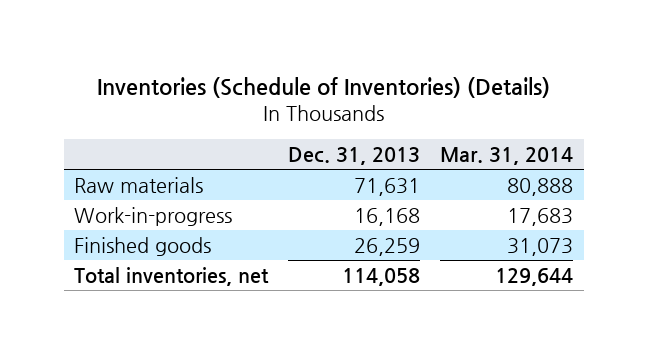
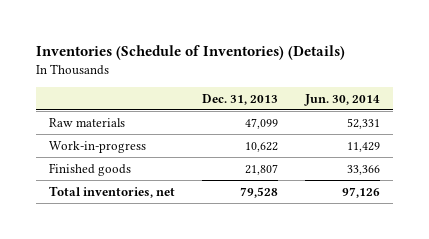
[440,146,574,165] Mar. 31, 2014 -> none
none -> [303,93,380,106] Jun. 30, 2014
[354,177,421,196] 71,631 -> [245,117,279,129] 47,099
[354,207,421,226] 16,168 -> [245,141,279,152] 10,622
[354,237,421,256] 26,259 -> [245,163,279,175] 21,807
[342,267,421,286] 114,058 -> [240,186,279,198] 79,528

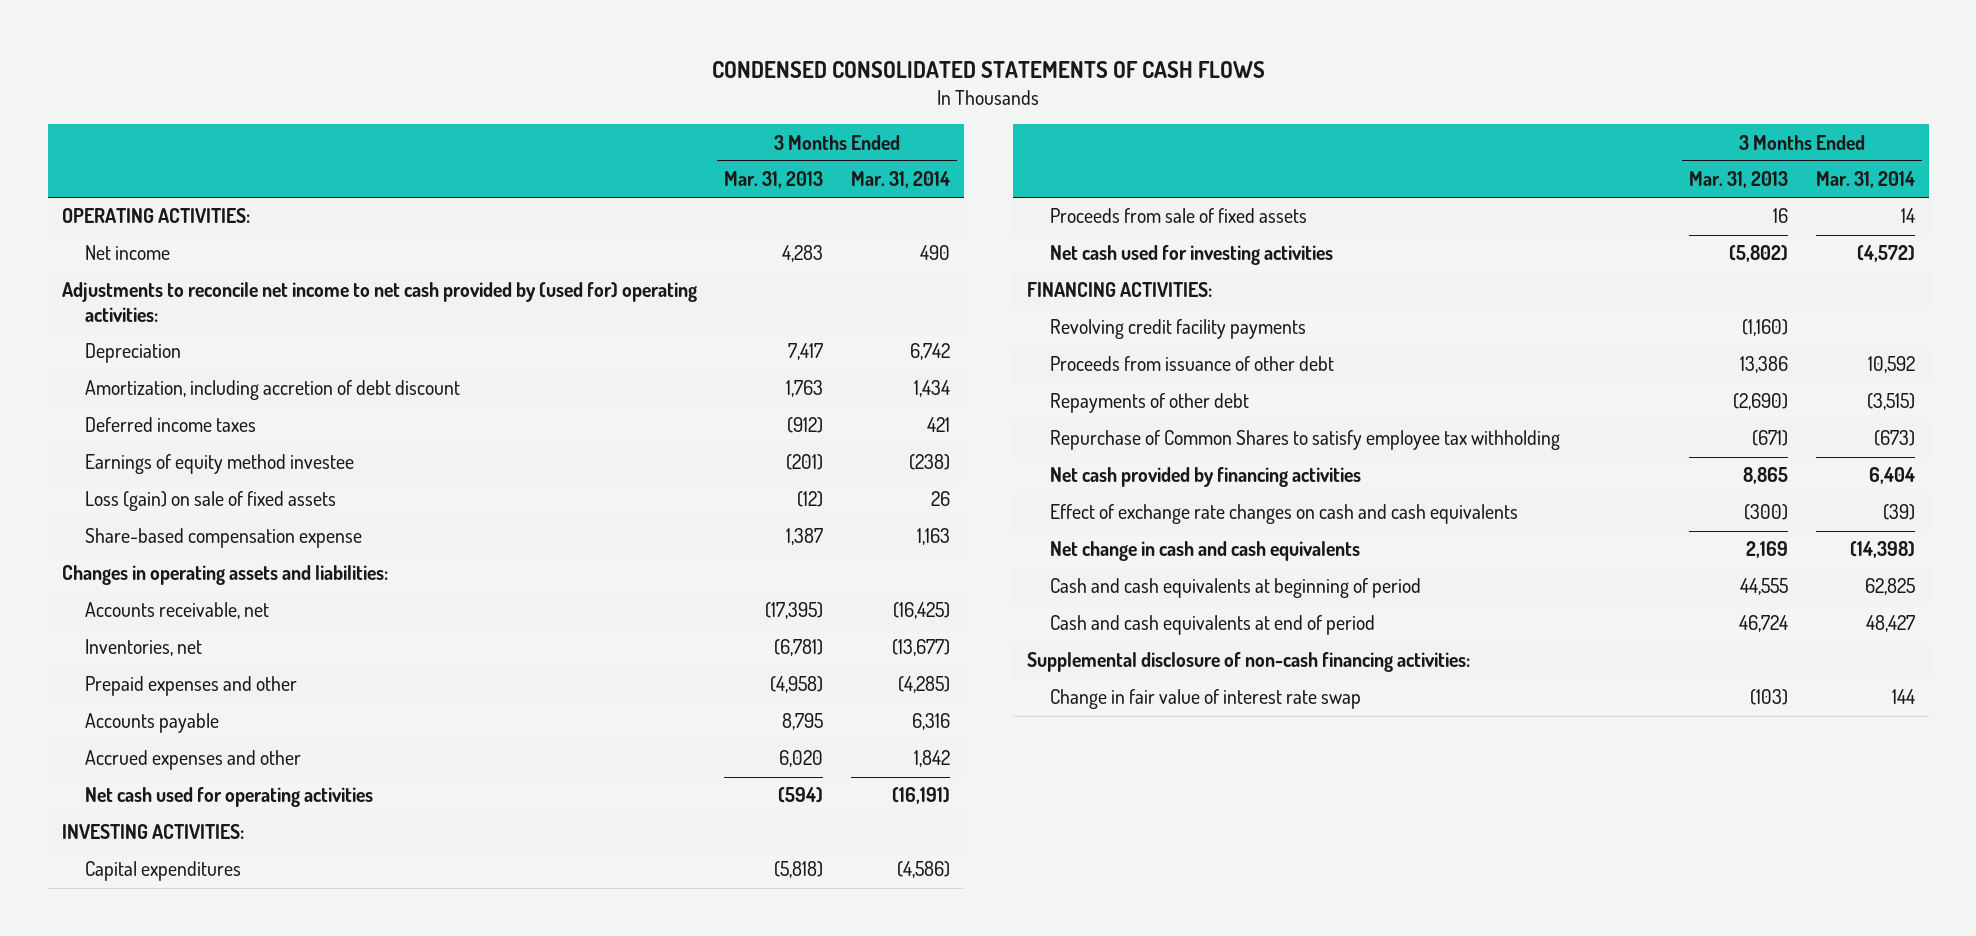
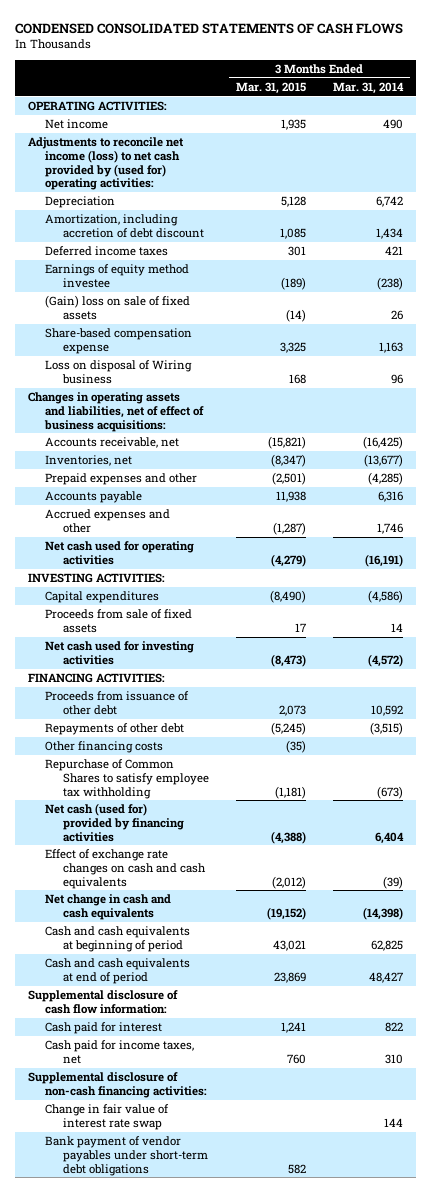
[724,171,824,189] Mar. 31, 2013 -> none
none -> [235,81,306,94] Mar. 31, 2015
[61,282,697,323] Adjustments to reconcile net income to net cash provided by (used for) operating activities: -> [28,137,185,191] Adjustments to reconcile net income (loss) to net cash provided by (used for) operating activities:
[85,491,337,512] Loss (gain) on sale of fixed assets -> [45,295,191,320] (Gain) loss on sale of fixed assets
none -> [45,360,193,384] Loss on disposal of Wiring business
[61,565,388,586] Changes in operating assets and liabilities: -> [28,392,205,432] Changes in operating assets and liabilities, net of effect of business acquisitions:
[913,750,950,768] 1,842 -> [376,522,403,534] 1,746
[1049,319,1306,340] Revolving credit facility payments -> none
none -> [45,741,164,754] Other financing costs
[1049,467,1361,488] Net cash provided by financing activities -> [45,803,184,842] Net cash (used for) provided by financing activities
none -> [28,990,179,1014] Supplemental disclosure of cash flow information:
none -> [45,1022,163,1035] Cash paid for interest
none -> [45,1040,195,1064] Cash paid for income taxes, net
none -> [45,1136,208,1176] Bank payment of vendor payables under short-term debt obligations

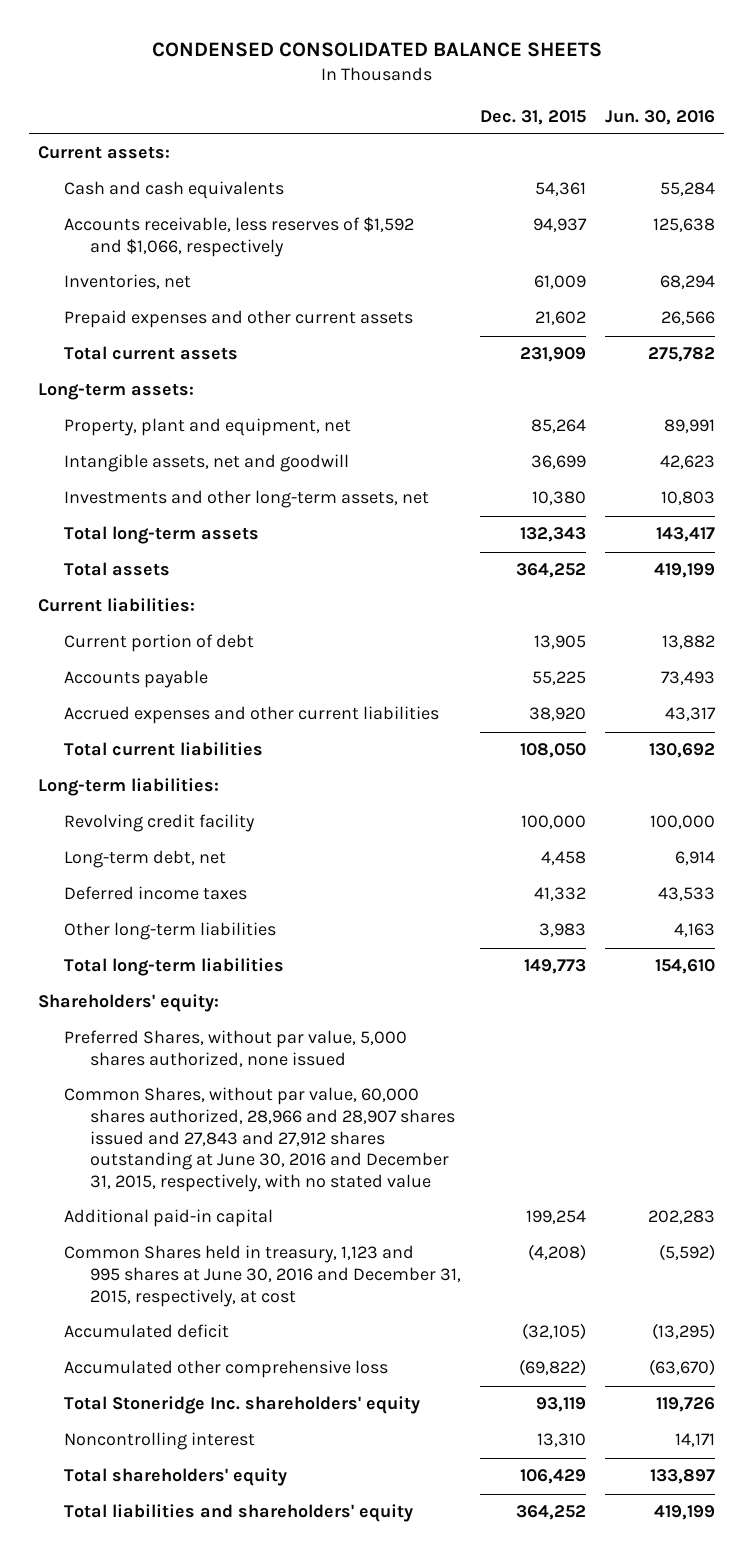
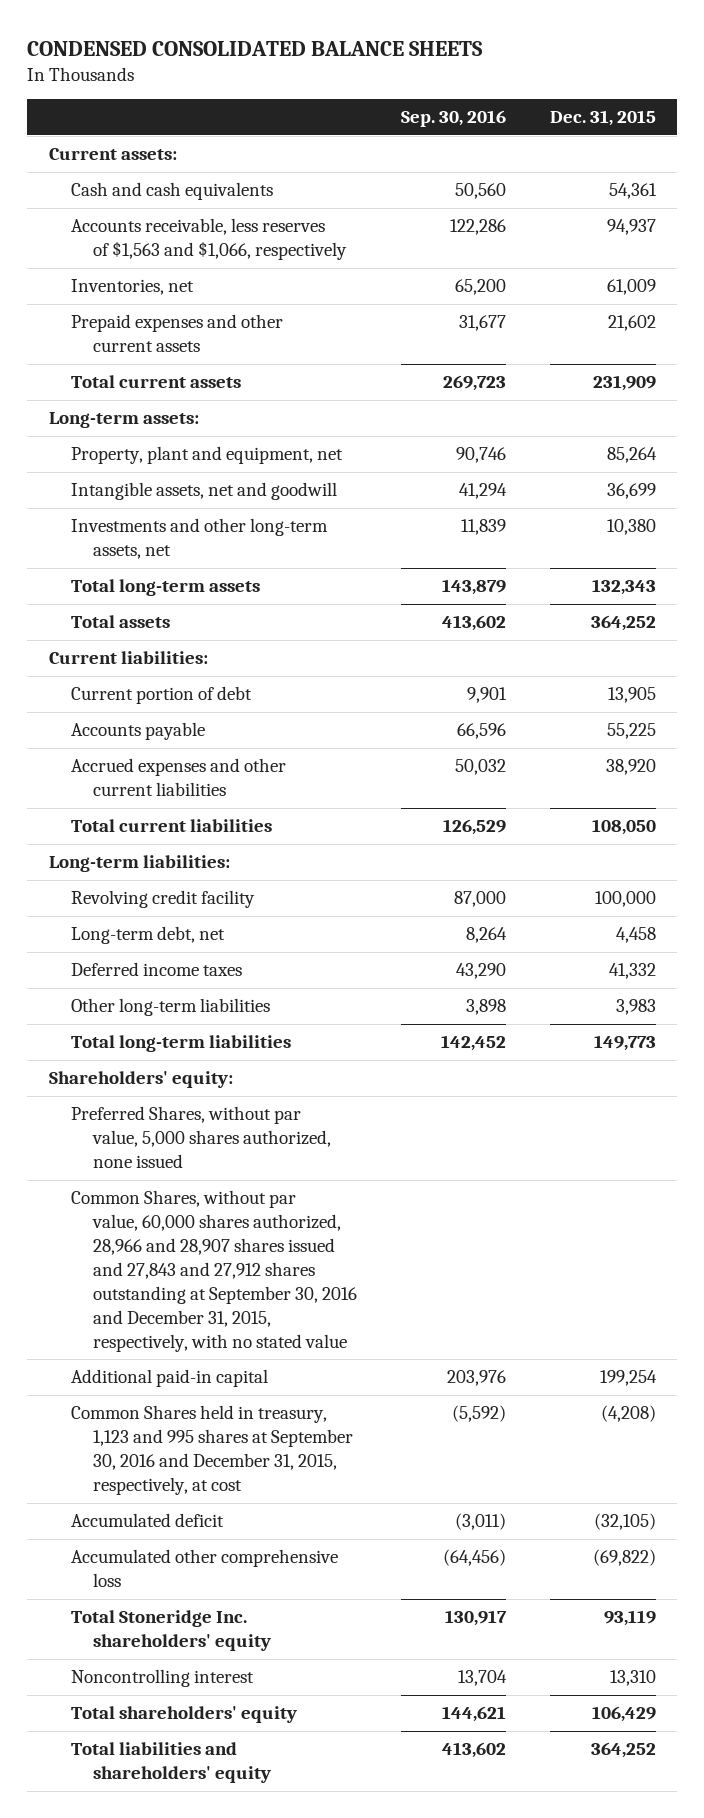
[604,109,715,125] Jun. 30, 2016 -> none
none -> [400,110,506,128] Sep. 30, 2016
[63,217,414,257] Accounts receivable, less reserves of $1,592 and $1,066, respectively -> [70,218,347,261] Accounts receivable, less reserves of $1,563 and $1,066, respectively
[63,1087,455,1192] Common Shares, without par value, 60,000 shares authorized, 28,966 and 28,907 shares issued and 27,843 and 27,912 shares outstanding at June 30, 2016 and December 31, 2015, respectively, with no stated value -> [70,1190,357,1352] Common Shares, without par value, 60,000 shares authorized, 28,966 and 28,907 shares issued and 27,843 and 27,912 shares outstanding at September 30, 2016 and December 31, 2015, respectively, with no stated value
[63,1245,461,1307] Common Shares held in treasury, 1,123 and 995 shares at June 30, 2016 and December 31, 2015, respectively, at cost -> [70,1405,353,1496] Common Shares held in treasury, 1,123 and 995 shares at September 30, 2016 and December 31, 2015, respectively, at cost

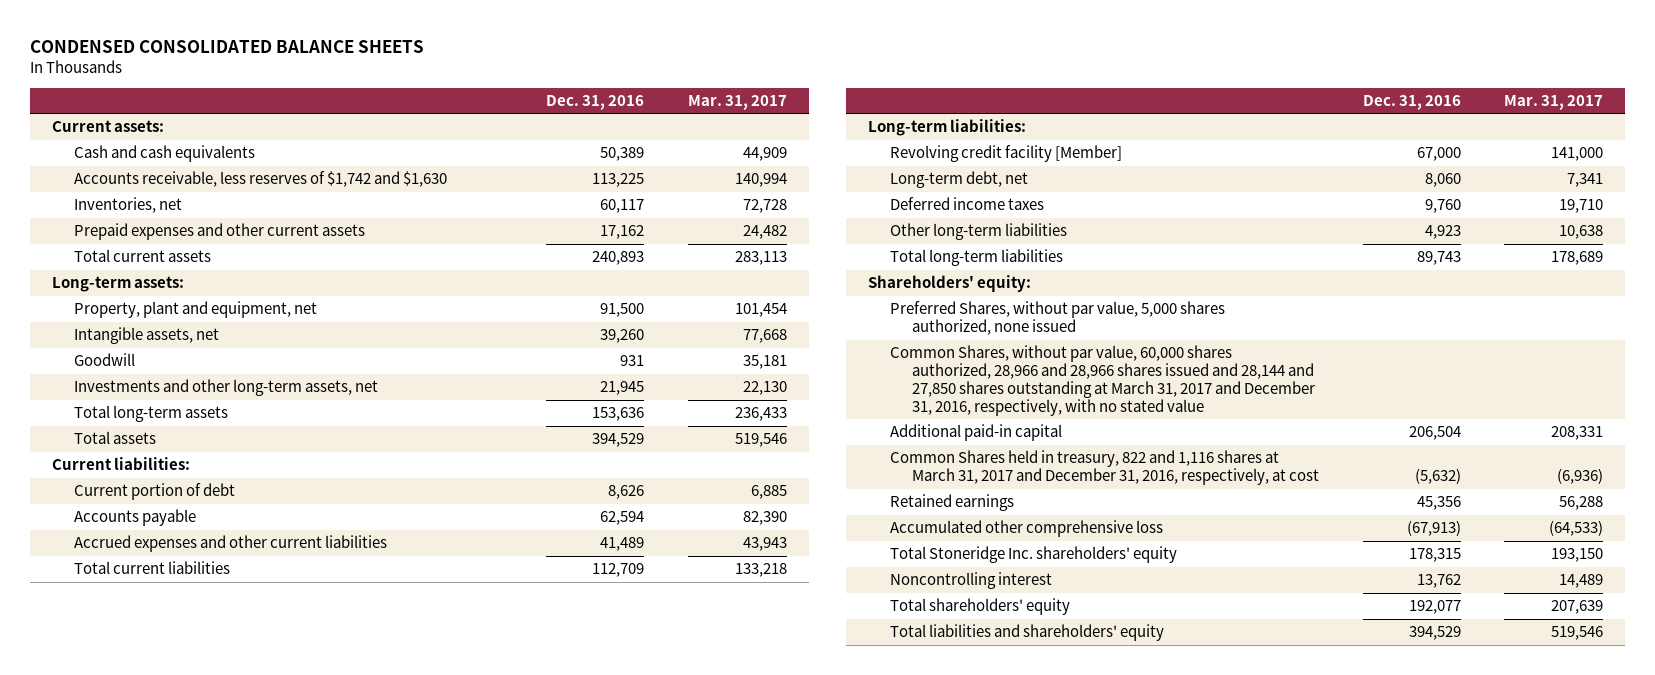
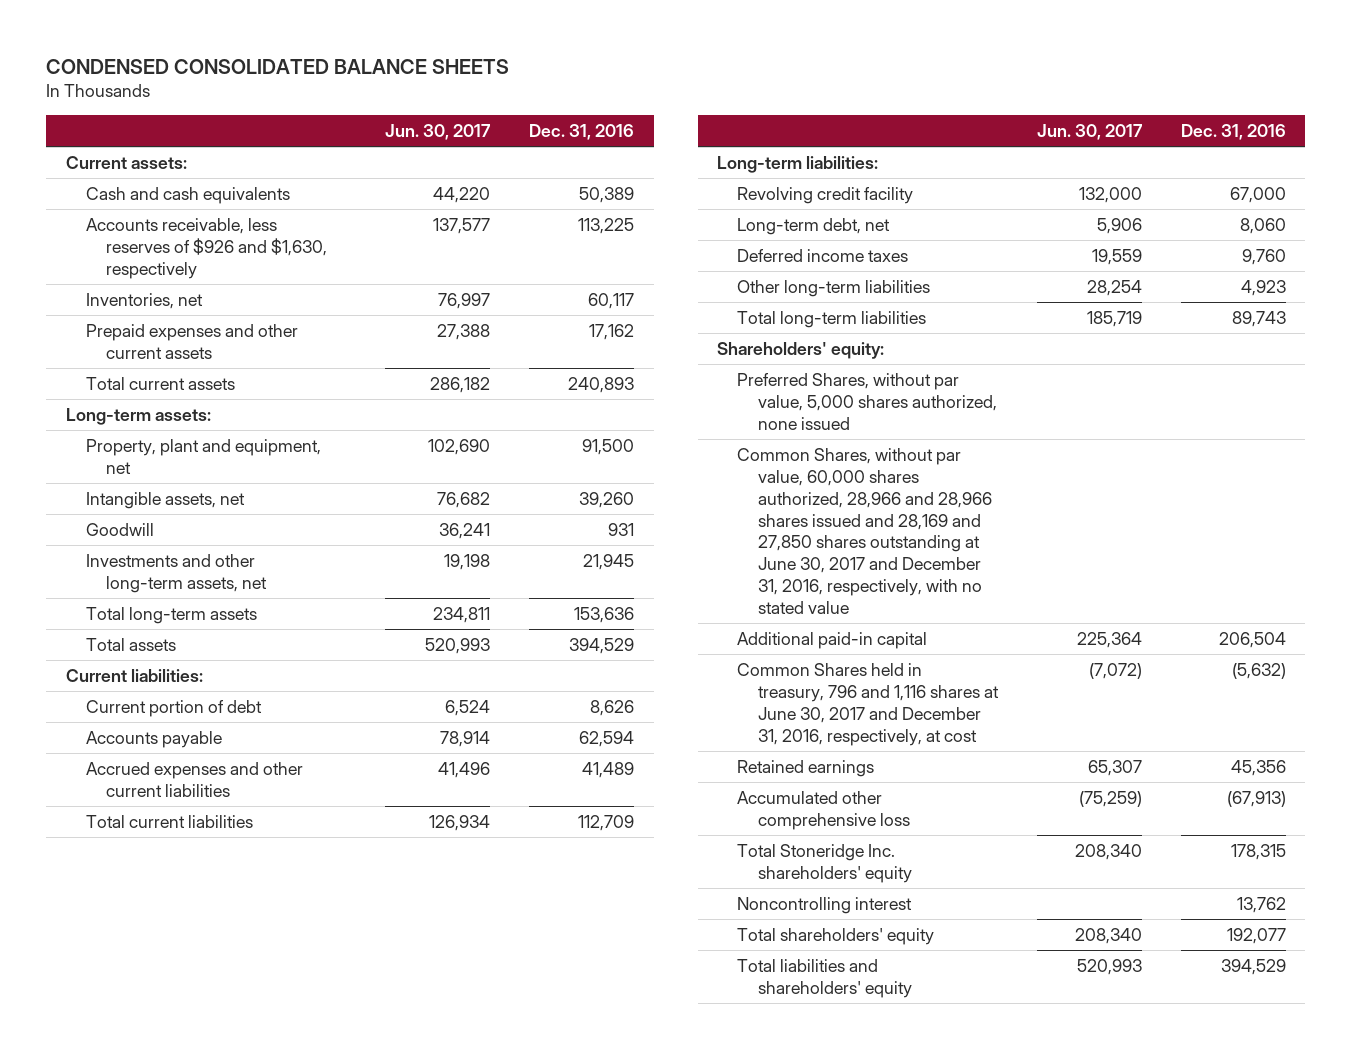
[688,95,788,111] Mar. 31, 2017 -> none
none -> [385,124,492,141] Jun. 30, 2017
[73,171,447,188] Accounts receivable, less reserves of $1,742 and $1,630 -> [86,218,328,279] Accounts receivable, less reserves of $926 and $1,630, respectively
[890,145,1123,163] Revolving credit facility [Member] -> [737,187,914,205] Revolving credit facility
[890,345,1316,416] Common Shares, without par value, 60,000 shares authorized, 28,966 and 28,966 shares issued and 28,144 and 27,850 shares outstanding at March 31, 2017 and December 31, 2016, respectively, with no stated value -> [737,448,992,614] Common Shares, without par value, 60,000 shares authorized, 28,966 and 28,966 shares issued and 28,169 and 27,850 shares outstanding at June 30, 2017 and December 31, 2016, respectively, with no stated value
[890,450,1320,486] Common Shares held in treasury, 822 and 1,116 shares at March 31, 2017 and December 31, 2016, respectively, at cost -> [737,663,999,746] Common Shares held in treasury, 796 and 1,116 shares at June 30, 2017 and December 31, 2016, respectively, at cost

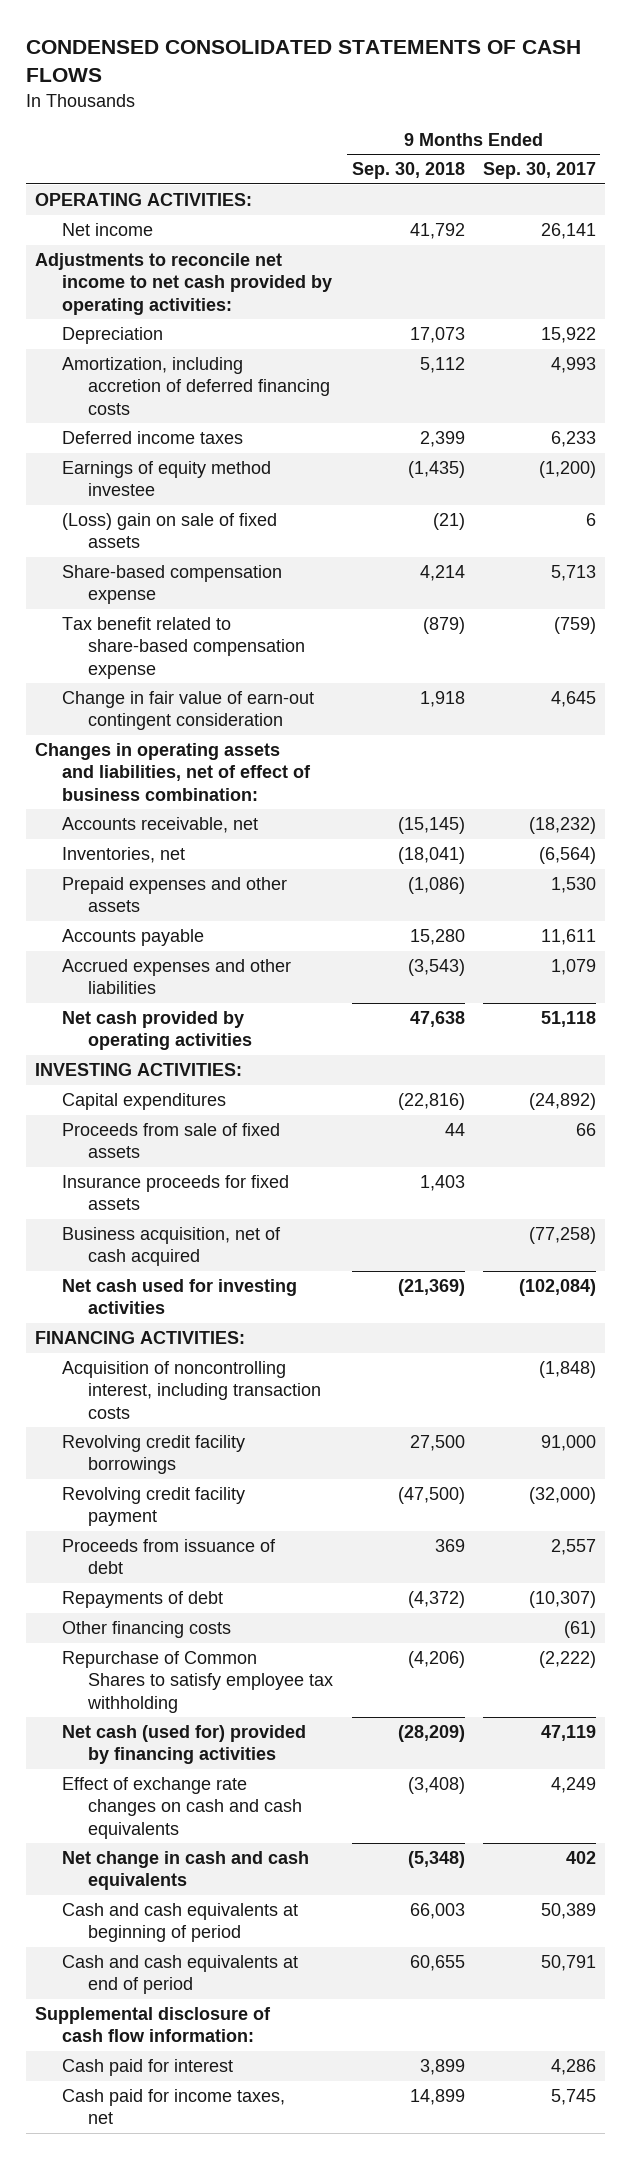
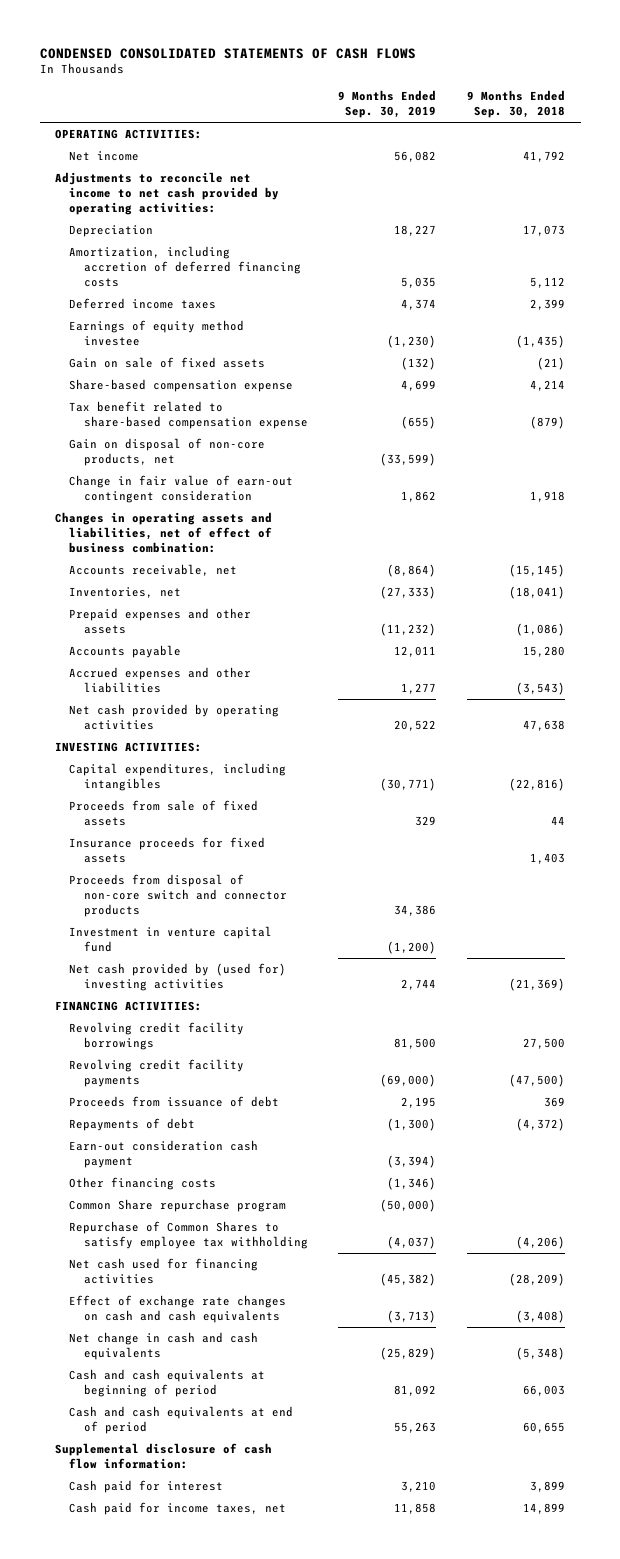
[482,162,596,180] Sep. 30, 2017 -> none
none -> [338,90,437,119] 9 Months Ended Sep. 30, 2019
[61,513,277,549] (Loss) gain on sale of fixed assets -> [69,357,266,369] Gain on sale of fixed assets
none -> [69,438,266,467] Gain on disposal of non-core products, net
[61,1093,226,1111] Capital expenditures -> [69,763,287,792] Capital expenditures, including intangibles
[61,1227,281,1267] Business acquisition, net of cash acquired -> none
none -> [69,874,287,918] Proceeds from disposal of non-core switch and connector products
none -> [69,926,273,953] Investment in venture capital fund
[61,1279,297,1315] Net cash used for investing activities -> [69,963,287,992] Net cash provided by (used for) investing activities
[61,1361,322,1419] Acquisition of noncontrolling interest, including transaction costs -> none
[61,1487,245,1527] Revolving credit facility payment -> [69,1059,245,1088] Revolving credit facility payments
none -> [69,1140,259,1169] Earn-out consideration cash payment
none -> [69,1199,287,1213] Common Share repurchase program
[61,1725,306,1765] Net cash (used for) provided by financing activities -> [69,1258,259,1285] Net cash used for financing activities

